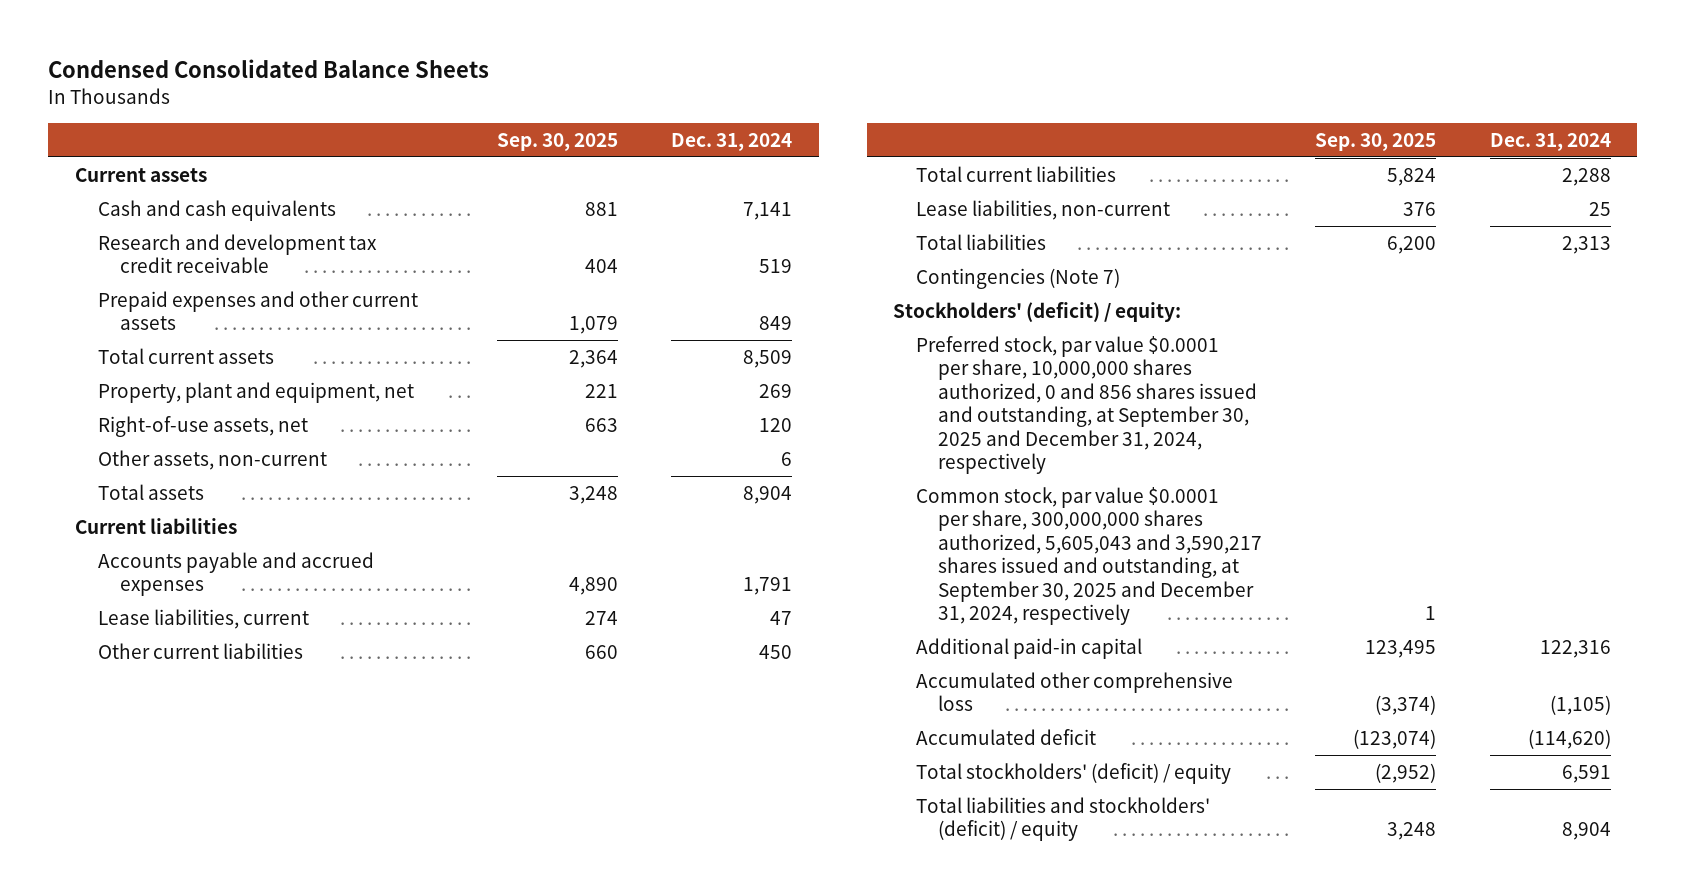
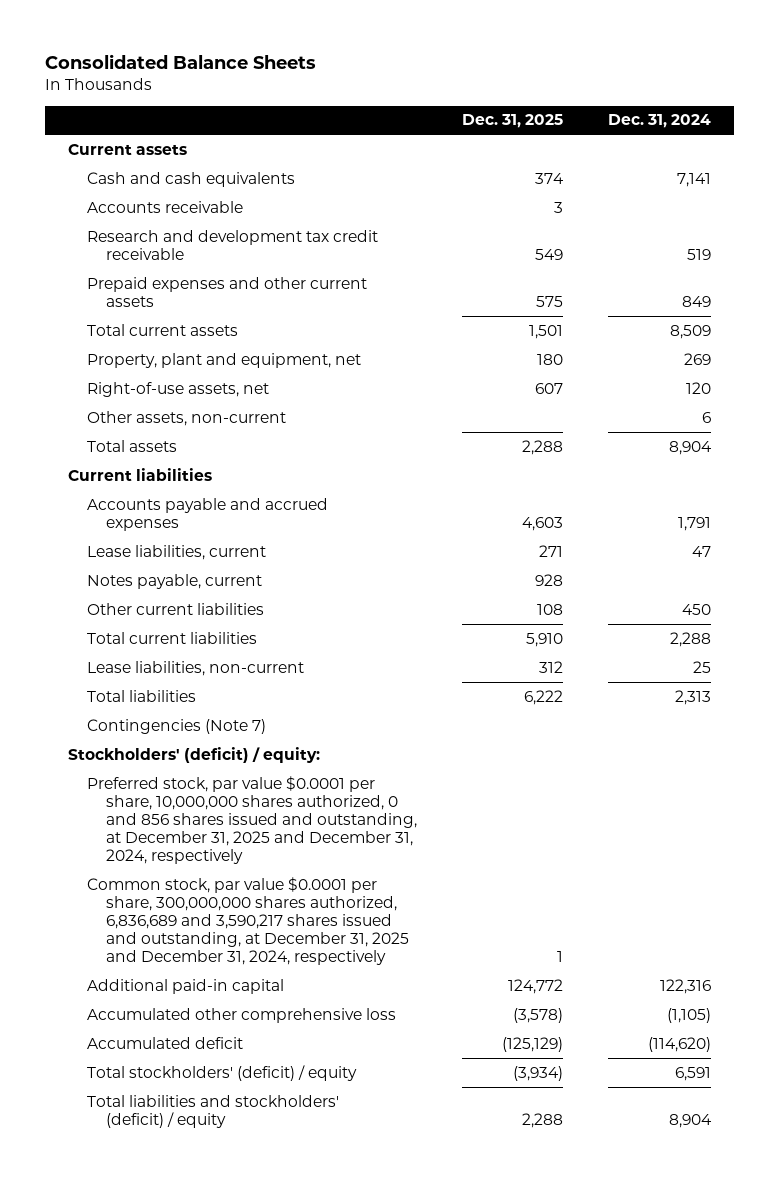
[48,59,490,79] Condensed Consolidated Balance Sheets -> [45,54,317,70] Consolidated Balance Sheets
[497,132,619,151] Sep. 30, 2025 -> none
none -> [462,114,564,129] Dec. 31, 2025
none -> [86,200,243,213] Accounts receivable
none -> [86,573,262,589] Notes payable, current
[915,335,1258,475] Preferred stock, par value $0.0001 per share, 10,000,000 shares authorized, 0 and 856 shares issued and outstanding, at September 30, 2025 and December 31, 2024, respectively -> [86,775,418,864] Preferred stock, par value $0.0001 per share, 10,000,000 shares authorized, 0 and 856 shares issued and outstanding, at December 31, 2025 and December 31, 2024, respectively
[915,486,1263,626] Common stock, par value $0.0001 per share, 300,000,000 shares authorized, 5,605,043 and 3,590,217 shares issued and outstanding, at September 30, 2025 and December 31, 2024, respectively -> [86,876,410,965] Common stock, par value $0.0001 per share, 300,000,000 shares authorized, 6,836,689 and 3,590,217 shares issued and outstanding, at December 31, 2025 and December 31, 2024, respectively

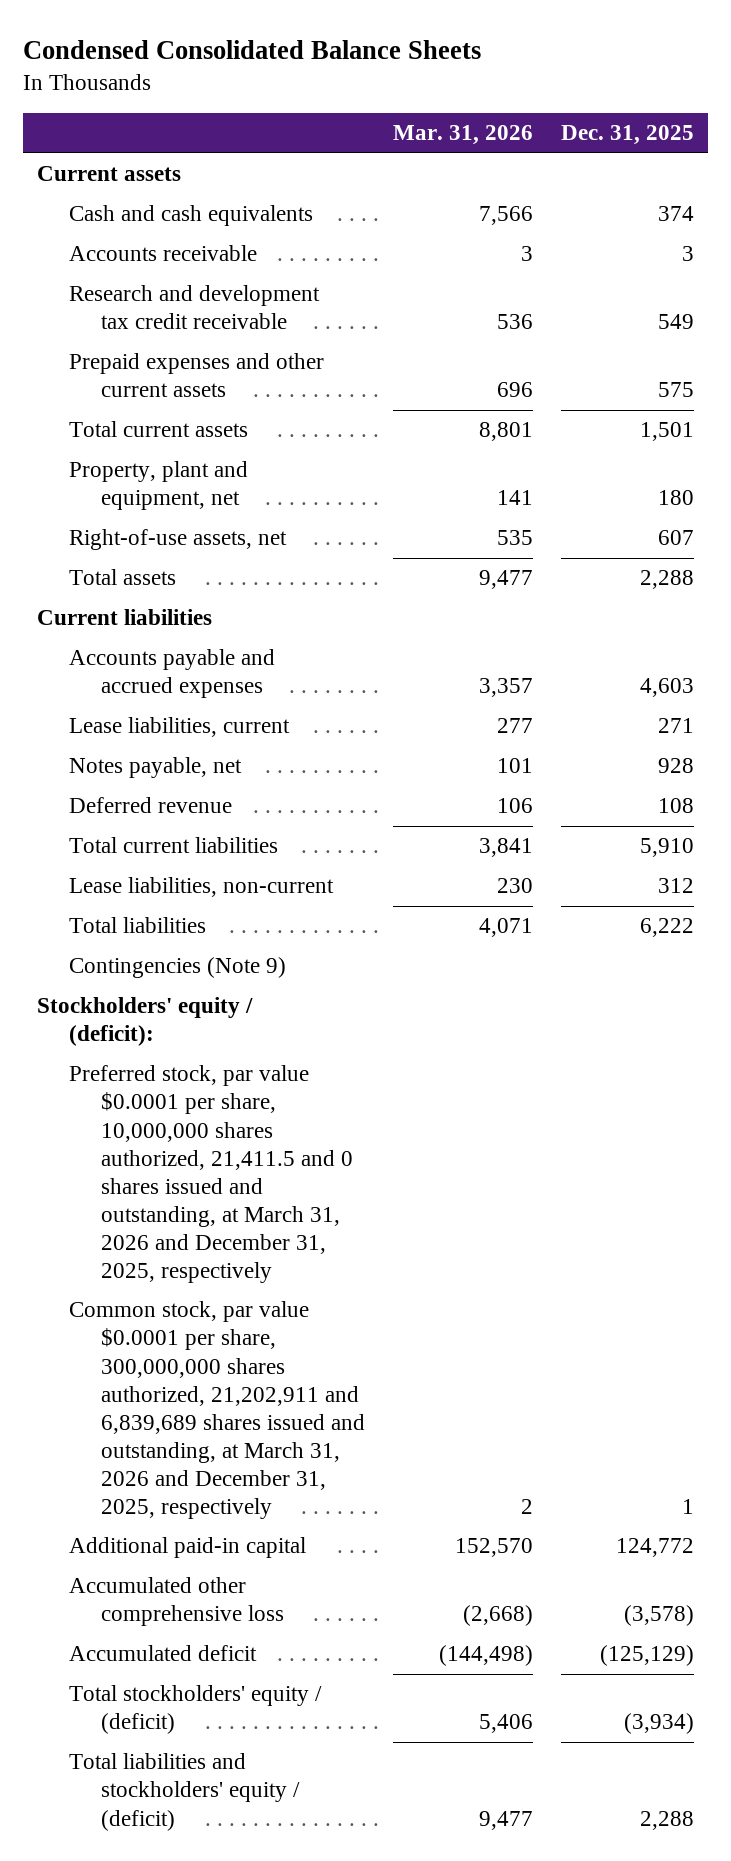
[45,54,317,70] Consolidated Balance Sheets -> [22,39,481,59] Condensed Consolidated Balance Sheets
[608,114,712,129] Dec. 31, 2024 -> none
none -> [393,125,534,146] Mar. 31, 2026
[86,410,286,426] Other assets, non-current -> none
[86,602,264,615] Other current liabilities -> none
[86,573,262,589] Notes payable, current -> [69,757,243,779] Notes payable, net
none -> [69,797,233,814] Deferred revenue
[86,718,266,734] Contingencies (Note 7) -> [69,957,287,979] Contingencies (Note 9)
[67,746,320,763] Stockholders' (deficit) / equity: -> [37,997,254,1047] Stockholders' equity / (deficit):
[86,775,418,864] Preferred stock, par value $0.0001 per share, 10,000,000 shares authorized, 0 and 856 shares issued and outstanding, at December 31, 2025 and December 31, 2024, respectively -> [69,1065,354,1284] Preferred stock, par value $0.0001 per share, 10,000,000 shares authorized, 21,411.5 and 0 shares issued and outstanding, at March 31, 2026 and December 31, 2025, respectively
[86,876,410,965] Common stock, par value $0.0001 per share, 300,000,000 shares authorized, 6,836,689 and 3,590,217 shares issued and outstanding, at December 31, 2025 and December 31, 2024, respectively -> [69,1301,366,1520] Common stock, par value $0.0001 per share, 300,000,000 shares authorized, 21,202,911 and 6,839,689 shares issued and outstanding, at March 31, 2026 and December 31, 2025, respectively
[86,1064,357,1081] Total stockholders' (deficit) / equity -> [69,1685,323,1735] Total stockholders' equity / (deficit)
[86,1094,339,1128] Total liabilities and stockholders' (deficit) / equity -> [69,1753,301,1831] Total liabilities and stockholders' equity / (deficit)

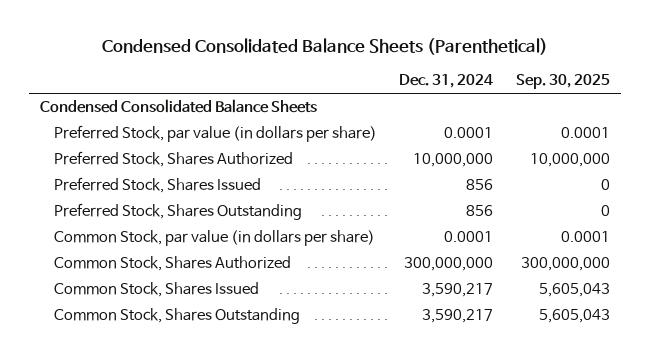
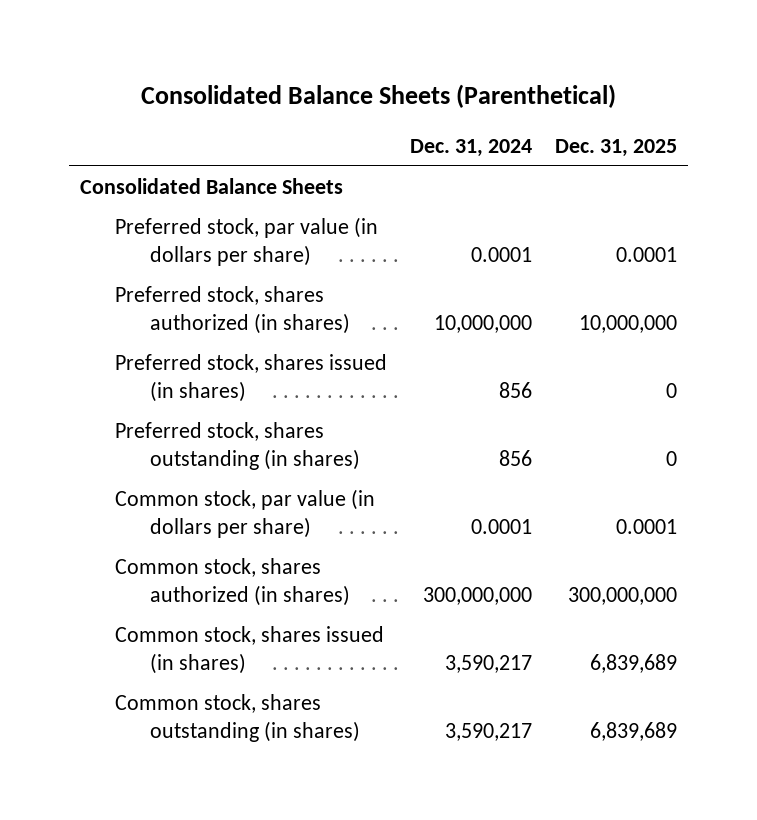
[102,38,549,56] Condensed Consolidated Balance Sheets (Parenthetical) -> [140,83,616,108] Consolidated Balance Sheets (Parenthetical)
[515,74,610,90] Sep. 30, 2025 -> none
none -> [554,139,677,158] Dec. 31, 2025
[40,99,318,114] Condensed Consolidated Balance Sheets -> [80,178,344,195] Consolidated Balance Sheets
[53,125,377,143] Preferred Stock, par value (in dollars per share) -> [115,217,379,266] Preferred stock, par value (in dollars per share)
[53,151,293,168] Preferred Stock, Shares Authorized -> [115,286,351,334] Preferred stock, shares authorized (in shares)
[53,177,261,194] Preferred Stock, Shares Issued -> [115,354,388,402] Preferred stock, shares issued (in shares)
[53,203,302,221] Preferred Stock, Shares Outstanding -> [115,422,361,470] Preferred stock, shares outstanding (in shares)
[53,230,375,247] Common Stock, par value (in dollars per share) -> [115,489,376,538] Common stock, par value (in dollars per share)
[53,256,291,272] Common Stock, Shares Authorized -> [115,558,351,606] Common stock, shares authorized (in shares)
[53,282,259,298] Common Stock, Shares Issued -> [115,626,385,674] Common stock, shares issued (in shares)
[53,308,300,325] Common Stock, Shares Outstanding -> [115,694,361,742] Common stock, shares outstanding (in shares)

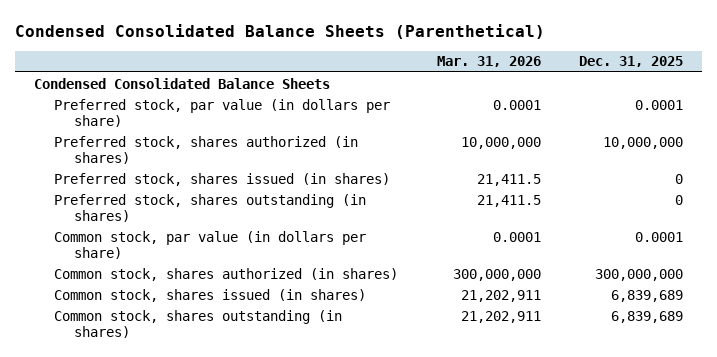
[140,83,616,108] Consolidated Balance Sheets (Parenthetical) -> [14,23,545,39] Condensed Consolidated Balance Sheets (Parenthetical)
[410,139,533,158] Dec. 31, 2024 -> none
none -> [436,56,541,68] Mar. 31, 2026
[80,178,344,195] Consolidated Balance Sheets -> [33,77,330,89] Condensed Consolidated Balance Sheets

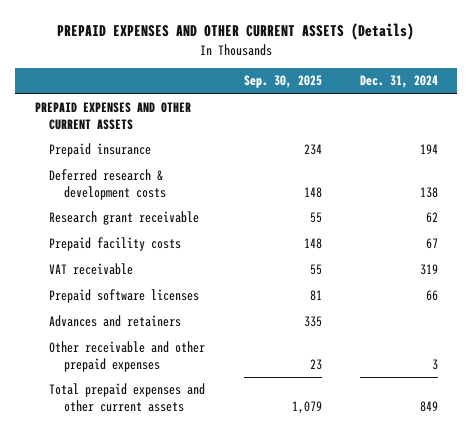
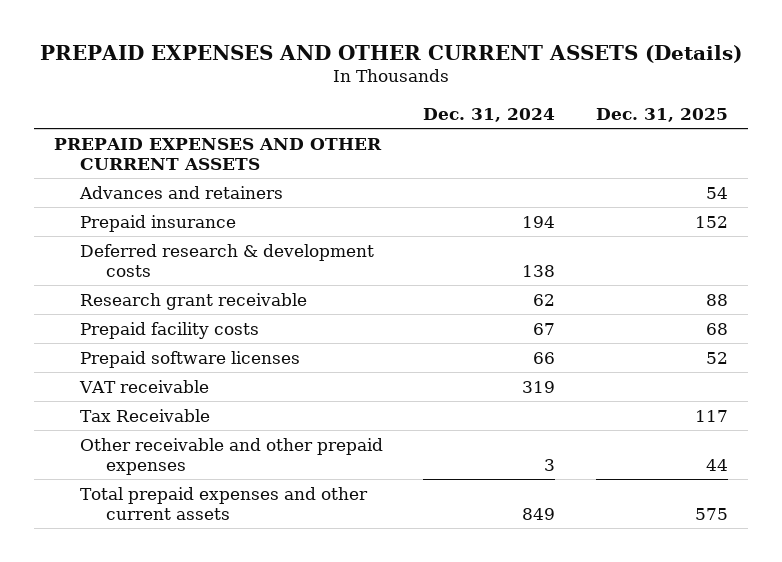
[243,75,322,89] Sep. 30, 2025 -> none
none -> [595,107,728,122] Dec. 31, 2025
[49,315,182,328] Advances and retainers -> [78,185,283,199] Advances and retainers
[49,263,134,276] VAT receivable -> [78,379,209,393] VAT receivable
none -> [79,408,210,422] Tax Receivable

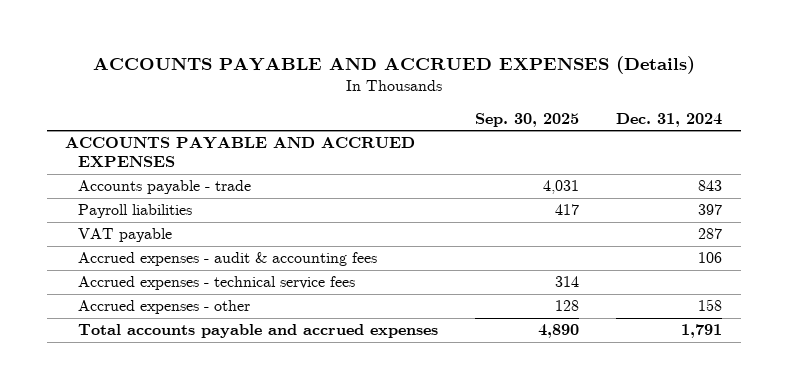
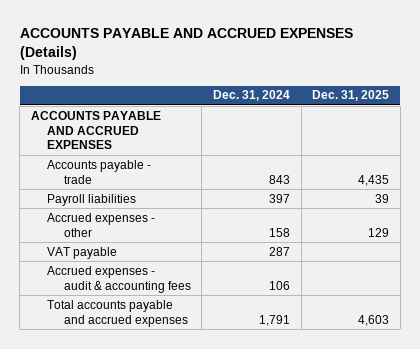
[475,112,580,127] Sep. 30, 2025 -> none
none -> [312,90,390,102] Dec. 31, 2025
[77,300,250,315] Accrued expenses - other -> [47,212,156,237] Accrued expenses - other
[77,276,355,291] Accrued expenses - technical service fees -> none

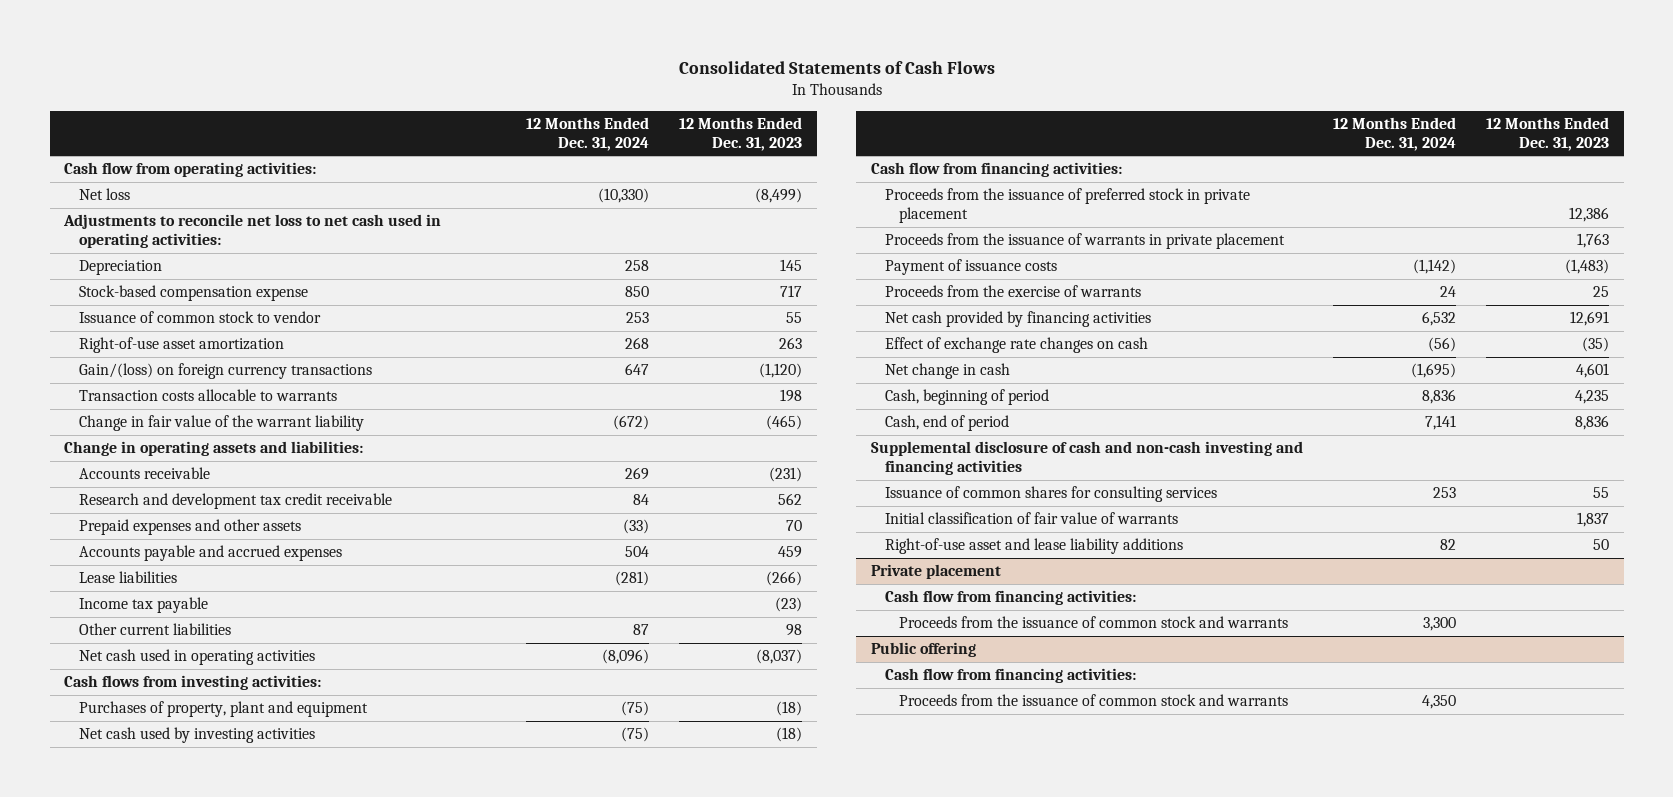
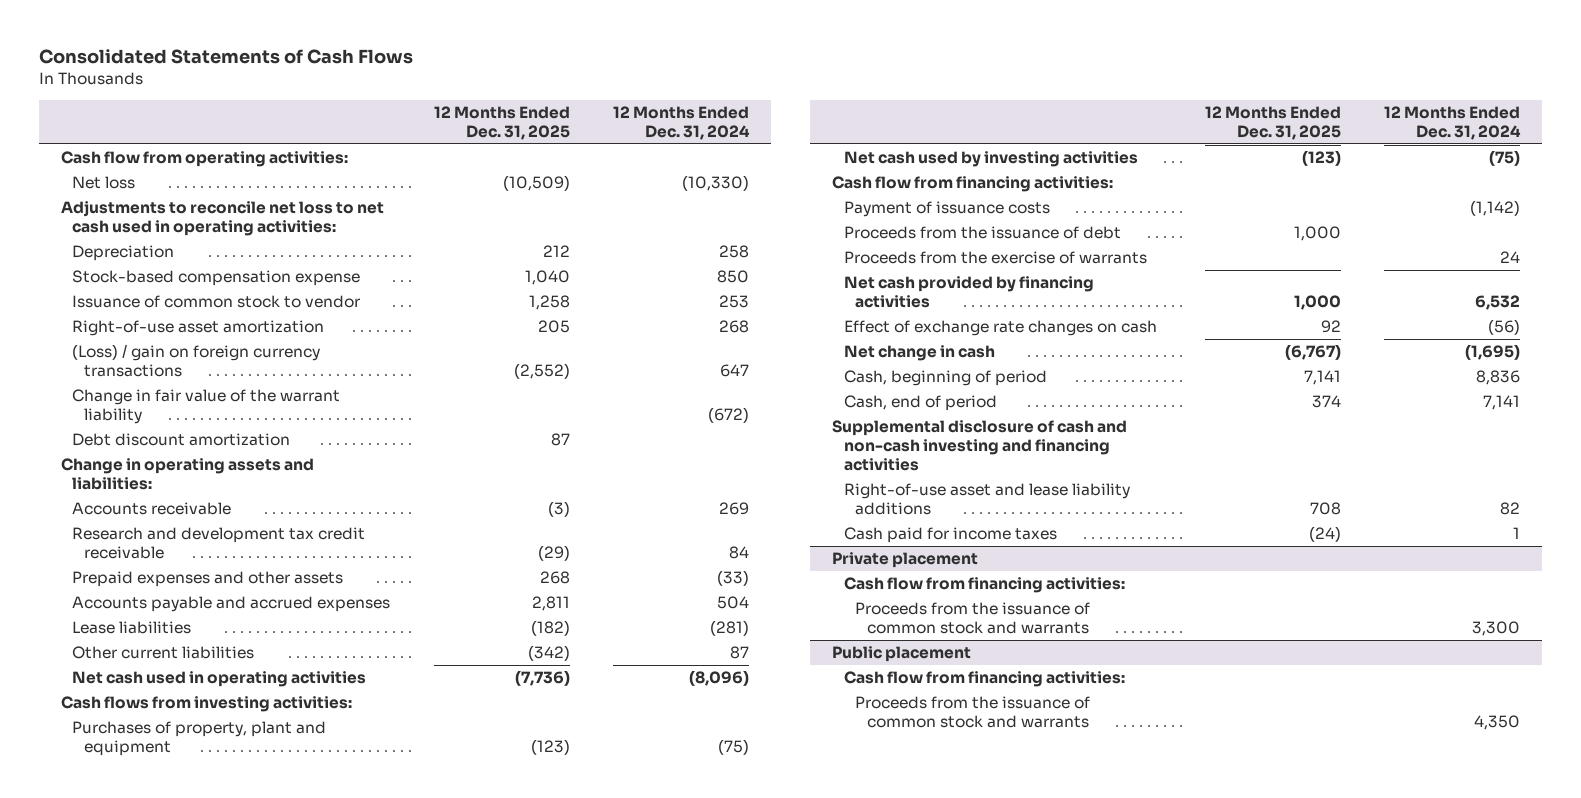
[679,117,803,151] 12 Months Ended Dec. 31, 2023 -> none
none -> [433,106,570,141] 12 Months Ended Dec. 31, 2025
[78,389,337,402] Transaction costs allocable to warrants -> none
[78,363,372,380] Gain/(loss) on foreign currency transactions -> [72,344,321,378] (Loss) / gain on foreign currency transactions
none -> [72,433,291,447] Debt discount amortization
[78,597,208,614] Income tax payable -> none
[885,188,1251,224] Proceeds from the issuance of preferred stock in private placement -> none
[885,233,1286,250] Proceeds from the issuance of warrants in private placement -> none
none -> [843,226,1121,240] Proceeds from the issuance of debt
[885,486,1218,503] Issuance of common shares for consulting services -> none
[885,512,1179,525] Initial classification of fair value of warrants -> none
none -> [843,527,1057,544] Cash paid for income taxes
[871,642,977,658] Public offering -> [831,646,971,663] Public placement

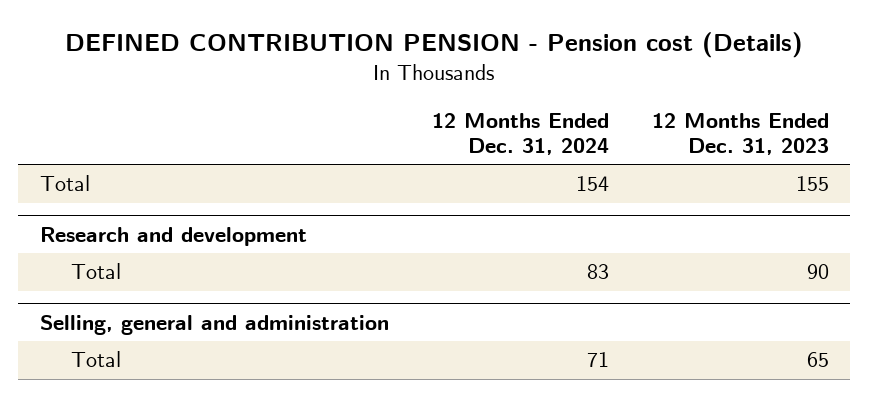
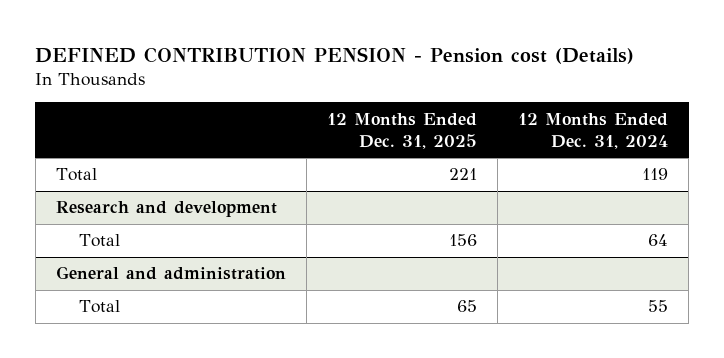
[651,112,829,155] 12 Months Ended Dec. 31, 2023 -> none
none -> [327,112,478,149] 12 Months Ended Dec. 31, 2025
[575,176,609,192] 154 -> [642,168,669,181] 119
[586,264,609,280] 83 -> [648,234,669,247] 64
[39,314,389,335] Selling, general and administration -> [55,266,286,281] General and administration
[586,352,609,368] 71 -> [648,300,669,313] 55

